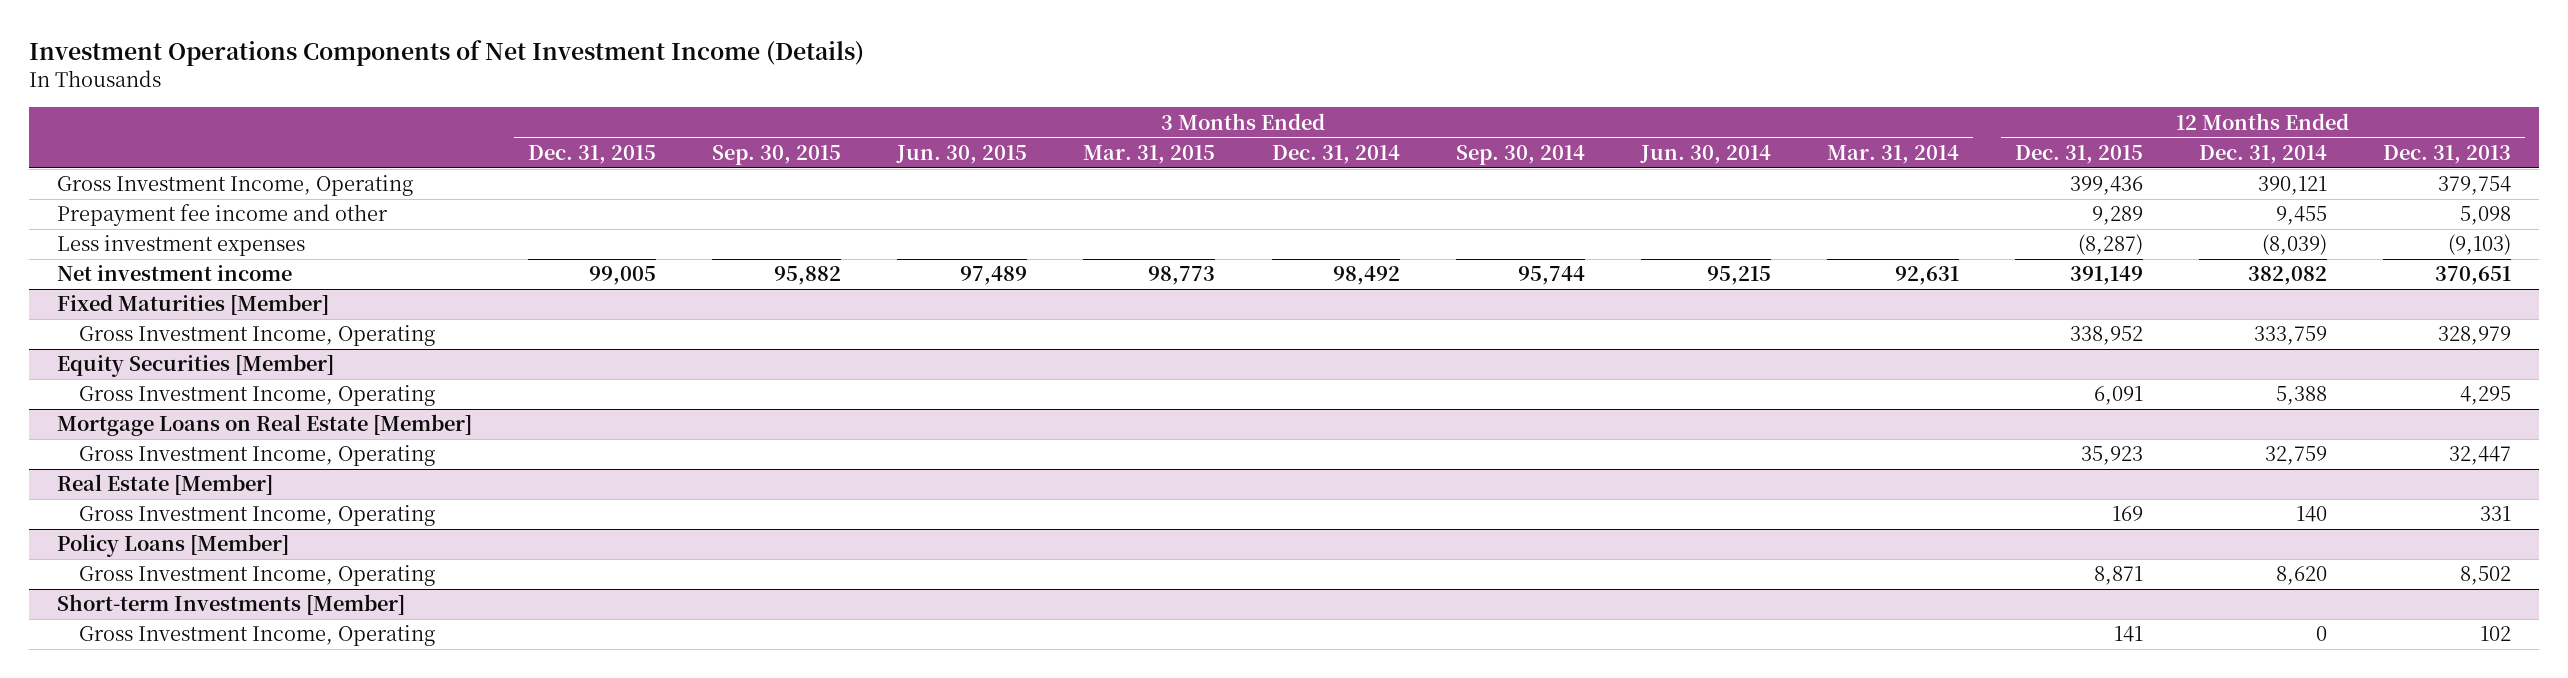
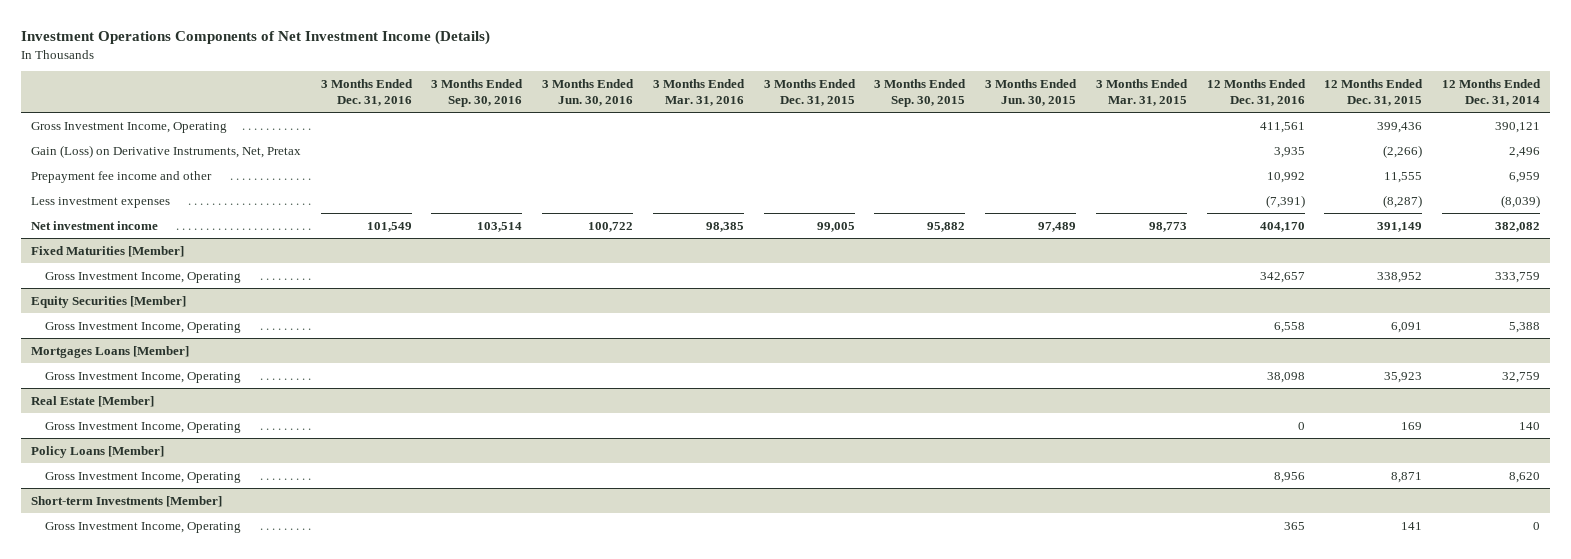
[1271,144,1400,164] Dec. 31, 2014 -> none
[1455,144,1585,165] Sep. 30, 2014 -> none
[1639,144,1771,164] Jun. 30, 2014 -> none
[1826,144,1959,164] Mar. 31, 2014 -> none
[2383,144,2512,164] Dec. 31, 2013 -> none
none -> [320,79,413,106] 3 Months Ended Dec. 31, 2016
none -> [431,79,524,107] 3 Months Ended Sep. 30, 2016
none -> [542,79,635,106] 3 Months Ended Jun. 30, 2016
none -> [652,79,745,106] 3 Months Ended Mar. 31, 2016
none -> [1206,79,1306,106] 12 Months Ended Dec. 31, 2016
none -> [30,144,301,158] Gain (Loss) on Derivative Instruments, Net, Pretax
[2092,206,2144,226] 9,289 -> [1384,171,1423,183] 11,555
[2276,206,2328,226] 9,455 -> [1509,171,1541,183] 6,959
[56,414,472,437] Mortgage Loans on Real Estate [Member] -> [30,345,189,358] Mortgages Loans [Member]

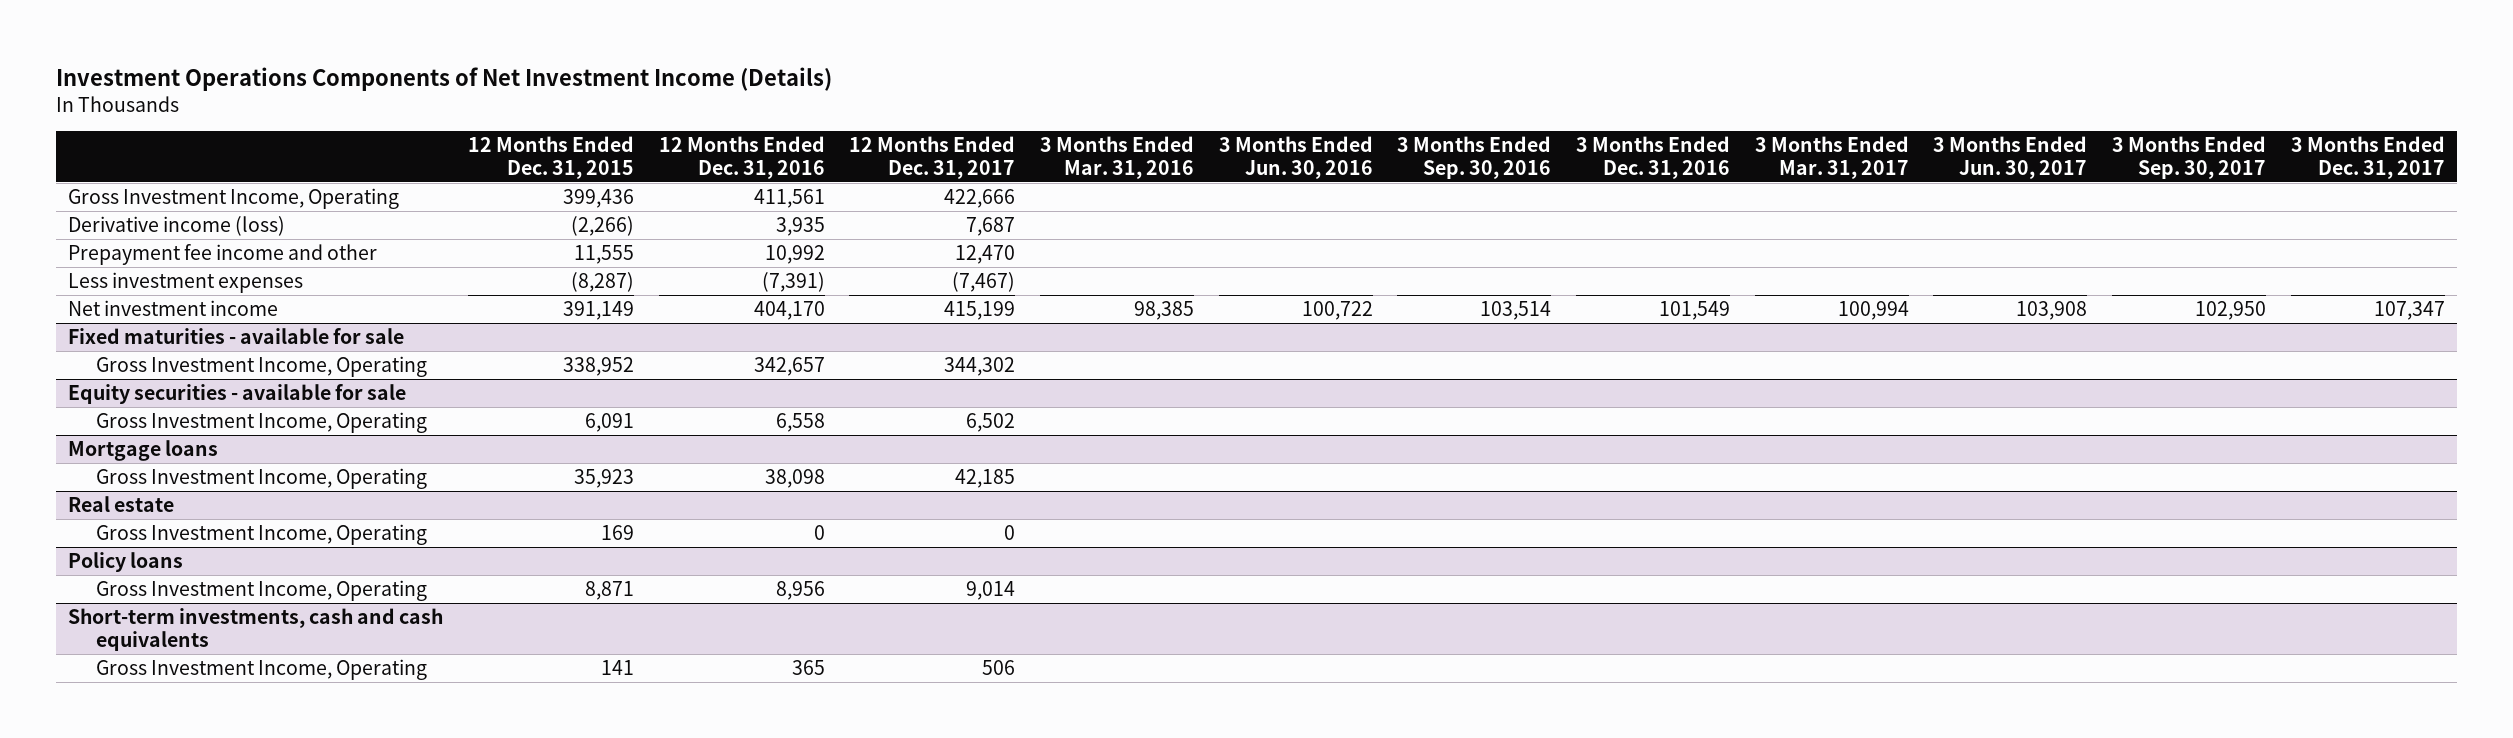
[763,79,856,106] 3 Months Ended Dec. 31, 2015 -> none
[874,79,967,107] 3 Months Ended Sep. 30, 2015 -> none
[985,79,1078,106] 3 Months Ended Jun. 30, 2015 -> none
[1095,79,1188,106] 3 Months Ended Mar. 31, 2015 -> none
[1442,79,1542,106] 12 Months Ended Dec. 31, 2014 -> none
none -> [849,136,1016,179] 12 Months Ended Dec. 31, 2017
none -> [1754,136,1909,179] 3 Months Ended Mar. 31, 2017
none -> [1933,136,2088,179] 3 Months Ended Jun. 30, 2017
none -> [2112,136,2267,179] 3 Months Ended Sep. 30, 2017
none -> [2290,136,2445,179] 3 Months Ended Dec. 31, 2017
[30,144,301,158] Gain (Loss) on Derivative Instruments, Net, Pretax -> [68,216,286,237] Derivative income (loss)
[30,245,184,257] Fixed Maturities [Member] -> [68,328,405,345] Fixed maturities - available for sale
[30,295,186,308] Equity Securities [Member] -> [68,384,407,405] Equity securities - available for sale
[30,345,189,358] Mortgages Loans [Member] -> [68,440,219,462] Mortgage loans
[30,395,154,407] Real Estate [Member] -> [68,496,175,513] Real estate
[30,445,164,458] Policy Loans [Member] -> [68,552,184,573] Policy loans
[30,495,222,507] Short-term Investments [Member] -> [68,608,444,651] Short-term investments, cash and cash equivalents

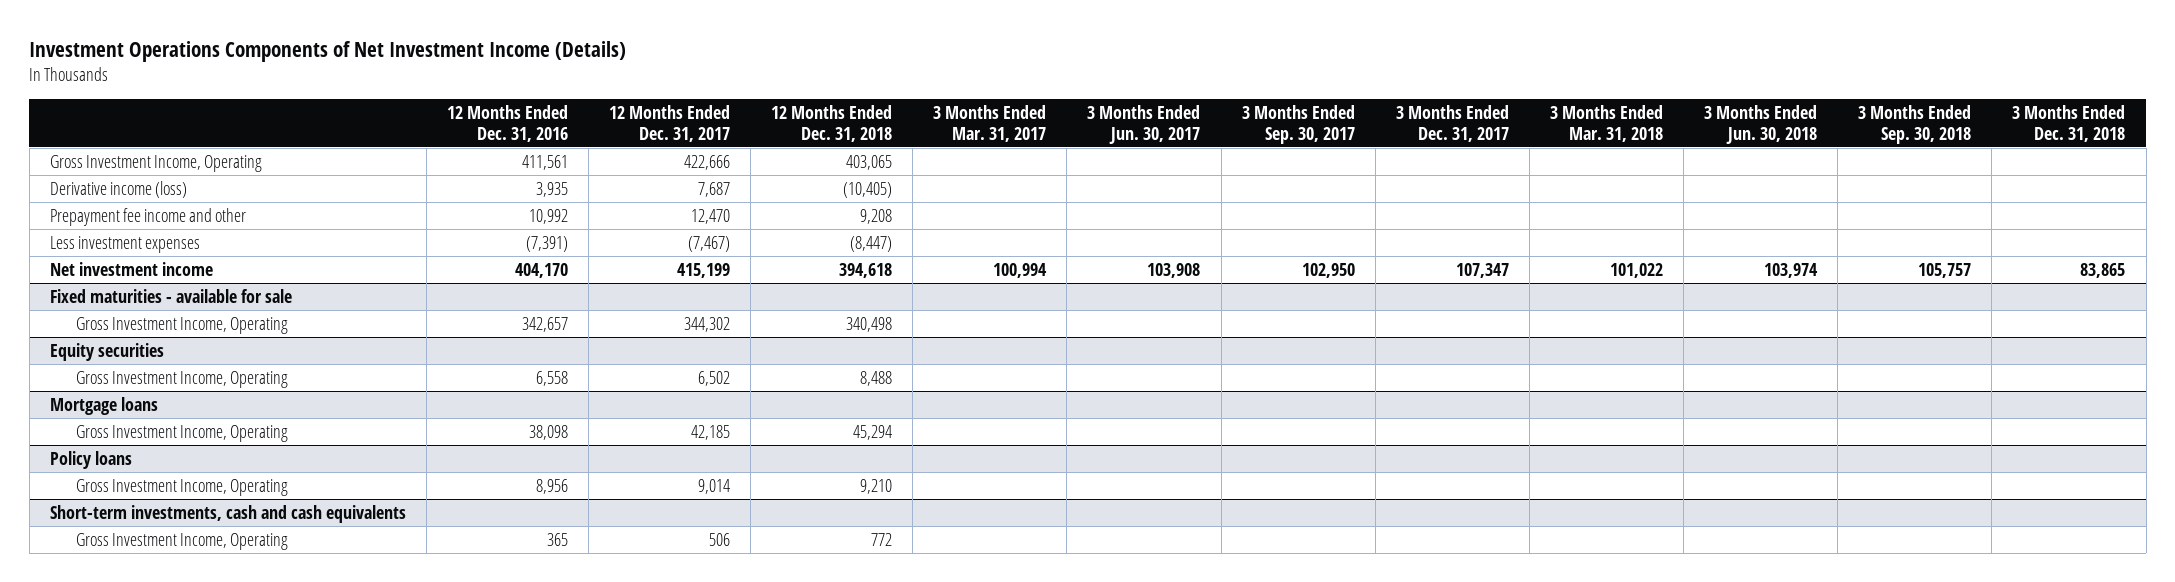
[467,136,634,179] 12 Months Ended Dec. 31, 2015 -> none
[1039,136,1194,179] 3 Months Ended Mar. 31, 2016 -> none
[1218,136,1373,179] 3 Months Ended Jun. 30, 2016 -> none
[1397,136,1552,179] 3 Months Ended Sep. 30, 2016 -> none
[1576,136,1731,179] 3 Months Ended Dec. 31, 2016 -> none
none -> [771,104,893,142] 12 Months Ended Dec. 31, 2018
none -> [1549,104,1663,142] 3 Months Ended Mar. 31, 2018
none -> [1704,104,1818,144] 3 Months Ended Jun. 30, 2018
none -> [1858,104,1972,144] 3 Months Ended Sep. 30, 2018
none -> [2012,104,2126,142] 3 Months Ended Dec. 31, 2018
[68,384,407,405] Equity securities - available for sale -> [49,342,164,361] Equity securities
[68,496,175,513] Real estate -> none
[95,524,427,546] Gross Investment Income, Operating -> none

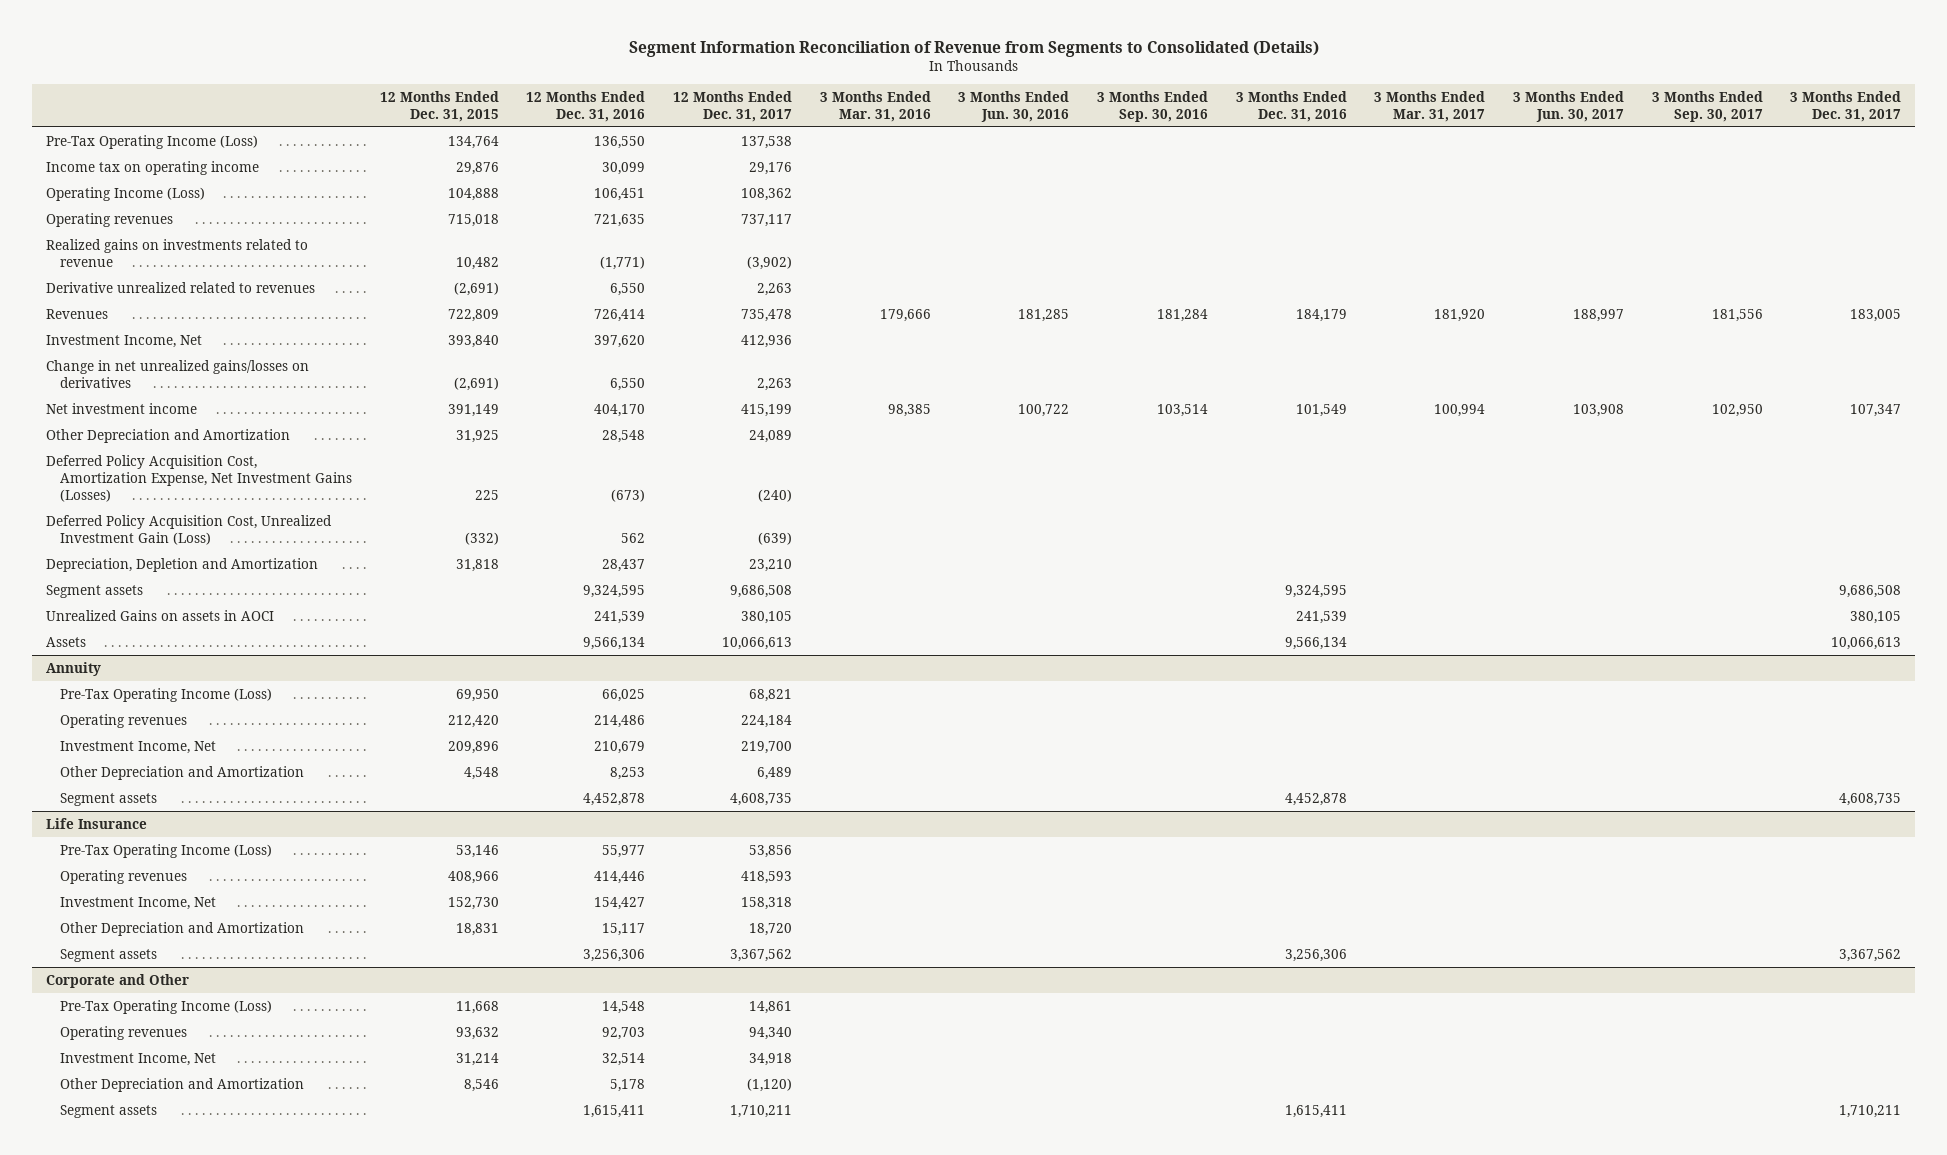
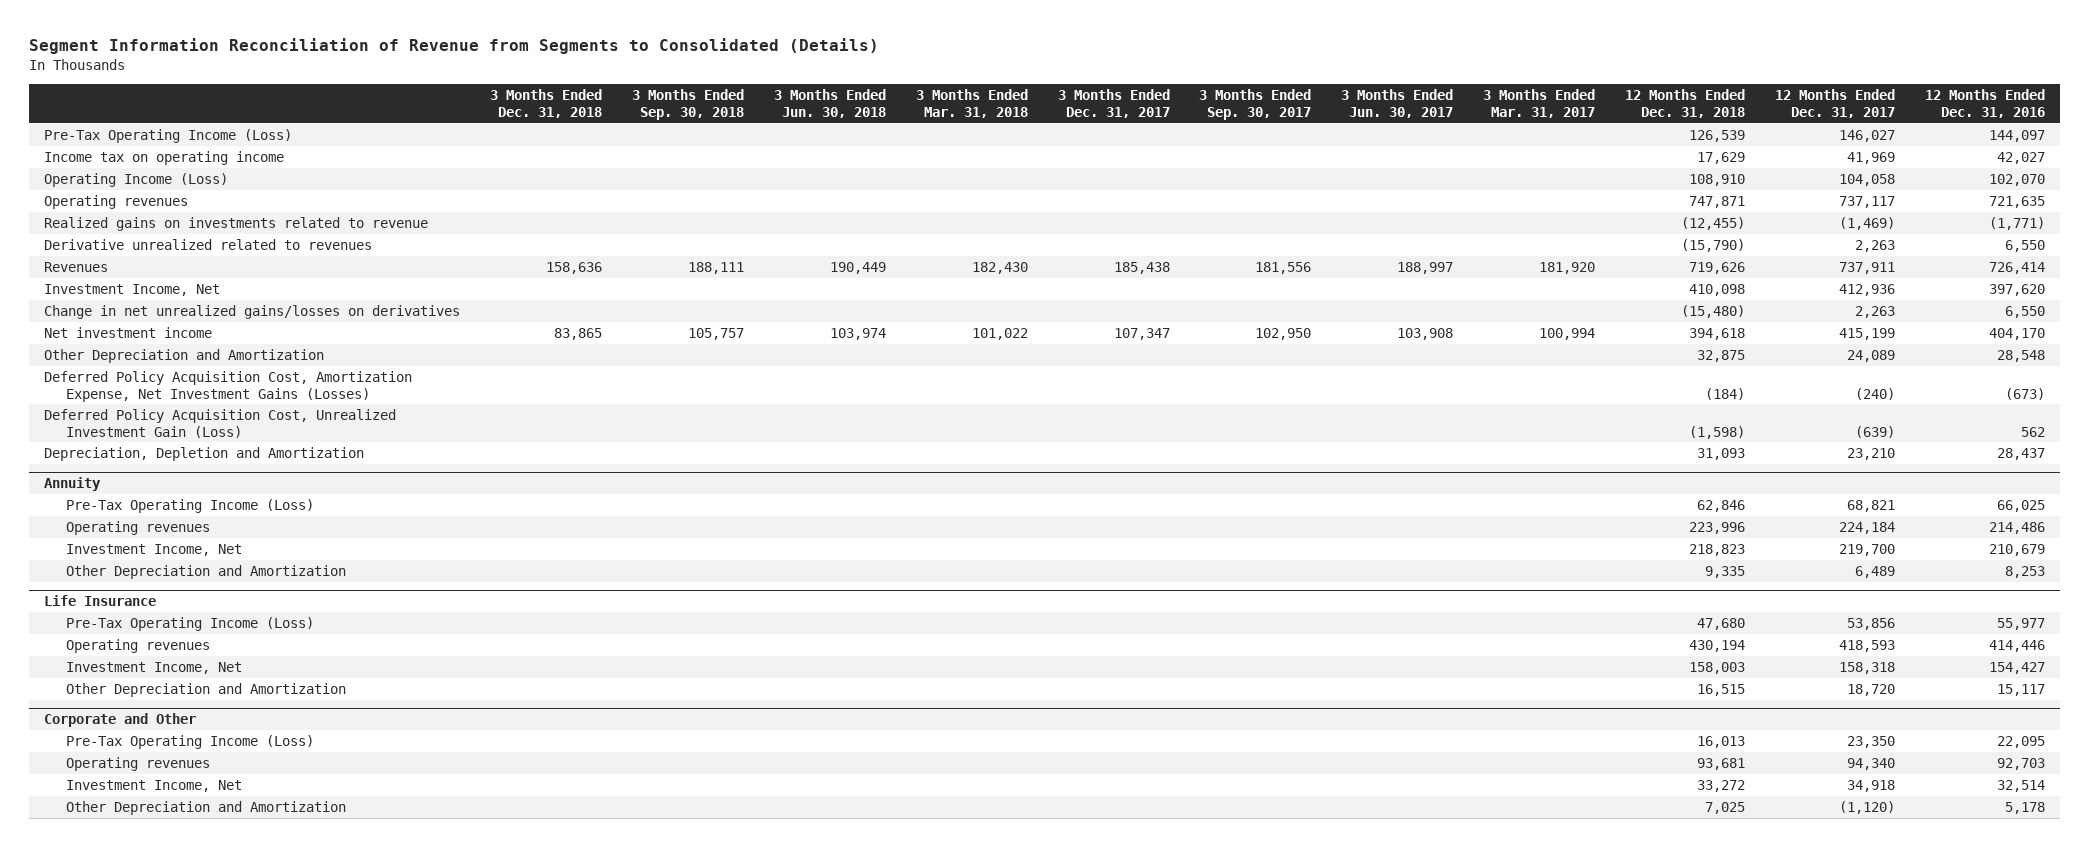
[379,90,499,122] 12 Months Ended Dec. 31, 2015 -> none
[819,90,931,122] 3 Months Ended Mar. 31, 2016 -> none
[958,90,1070,122] 3 Months Ended Jun. 30, 2016 -> none
[1097,90,1209,122] 3 Months Ended Sep. 30, 2016 -> none
[1235,90,1347,122] 3 Months Ended Dec. 31, 2016 -> none
none -> [490,89,603,119] 3 Months Ended Dec. 31, 2018
none -> [632,89,745,121] 3 Months Ended Sep. 30, 2018
none -> [773,89,886,119] 3 Months Ended Jun. 30, 2018
none -> [915,89,1028,119] 3 Months Ended Mar. 31, 2018
none -> [1624,89,1745,119] 12 Months Ended Dec. 31, 2018
[594,135,646,149] 136,550 -> [1988,129,2045,142] 144,097
[740,135,792,149] 137,538 -> [1838,129,1895,142] 146,027
[602,161,646,175] 30,099 -> [1996,151,2045,164] 42,027
[748,161,792,175] 29,176 -> [1846,151,1895,164] 41,969
[594,187,646,201] 106,451 -> [1988,173,2045,186] 102,070
[740,187,792,201] 108,362 -> [1838,173,1895,186] 104,058
[746,255,792,270] (3,902) -> [1838,216,1895,230] (1,469)
[740,308,792,322] 735,478 -> [1838,261,1895,274] 737,911
[1850,308,1902,322] 183,005 -> [1113,261,1170,274] 185,438
[45,584,143,598] Segment assets -> none
[45,609,274,621] Unrealized Gains on assets in AOCI -> none
[45,636,86,647] Assets -> none
[59,792,157,806] Segment assets -> none
[59,948,157,962] Segment assets -> none
[602,1000,646,1014] 14,548 -> [1996,735,2045,748] 22,095
[748,1000,792,1014] 14,861 -> [1846,735,1895,748] 23,350
[59,1104,157,1118] Segment assets -> none

